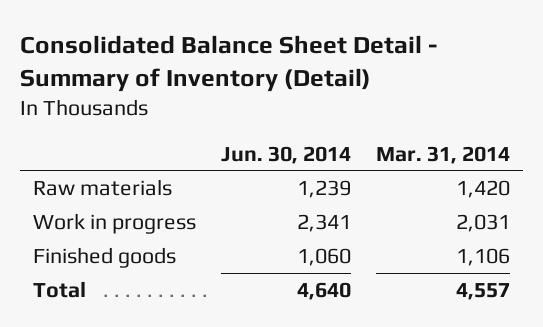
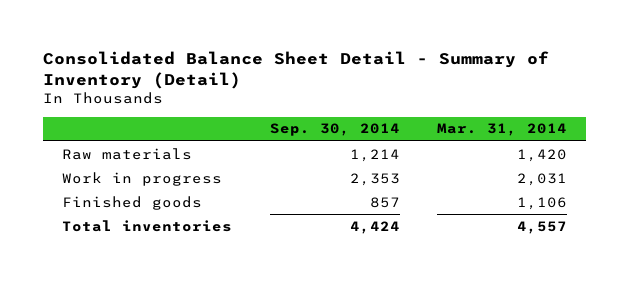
[220,145,351,164] Jun. 30, 2014 -> none
none -> [269,123,400,137] Sep. 30, 2014
[32,280,86,298] Total -> [62,219,233,232] Total inventories

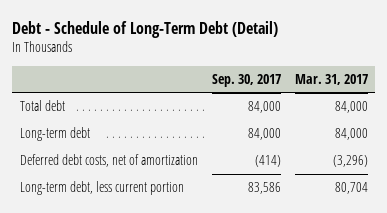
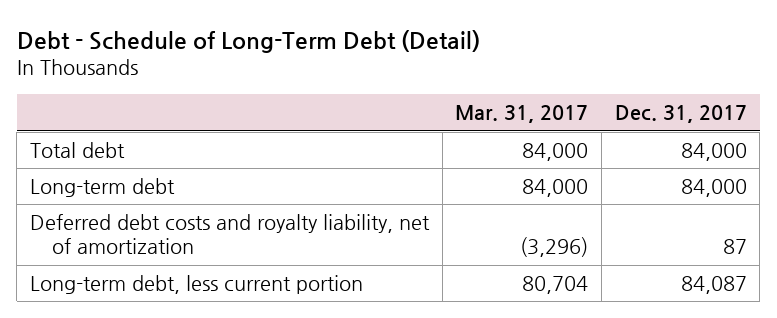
[211,73,281,87] Sep. 30, 2017 -> none
none -> [614,105,747,124] Dec. 31, 2017
[19,154,198,168] Deferred debt costs, net of amortization -> [30,214,431,255] Deferred debt costs and royalty liability, net of amortization

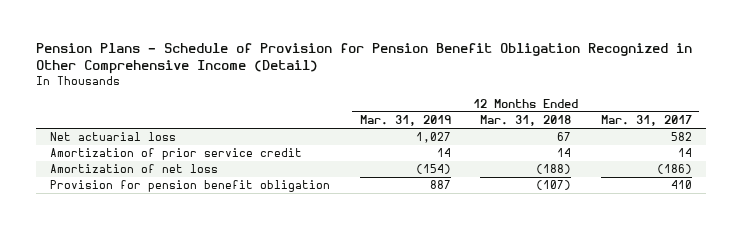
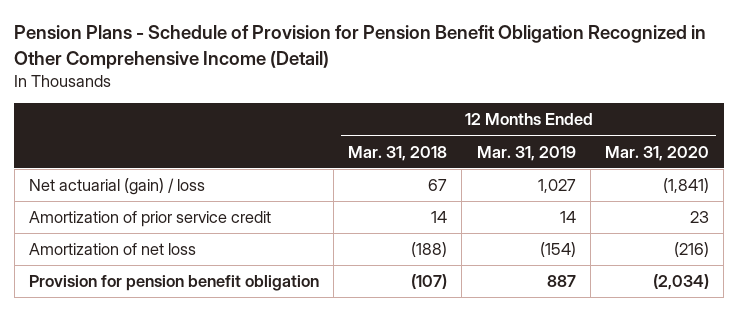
[600,115,692,127] Mar. 31, 2017 -> none
none -> [605,145,710,161] Mar. 31, 2020
[50,132,177,142] Net actuarial loss -> [28,178,205,196] Net actuarial (gain) / loss

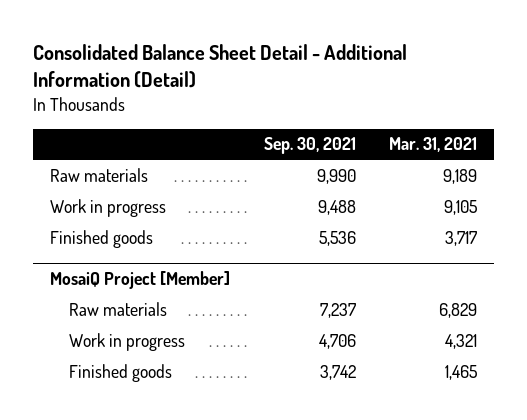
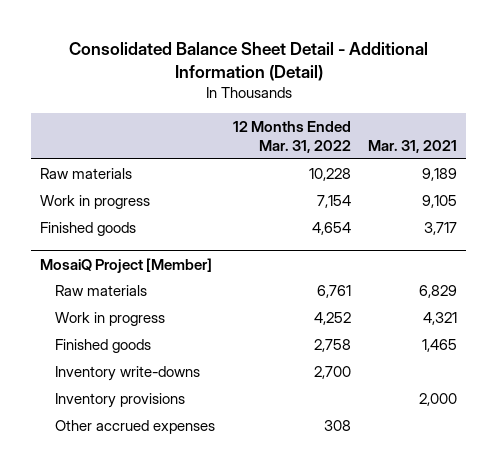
[263,137,356,155] Sep. 30, 2021 -> none
none -> [232,120,351,153] 12 Months Ended Mar. 31, 2022
none -> [55,365,201,381] Inventory write-downs
none -> [55,392,186,408] Inventory provisions
none -> [55,419,216,434] Other accrued expenses

